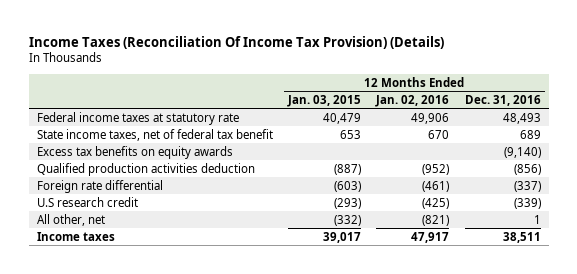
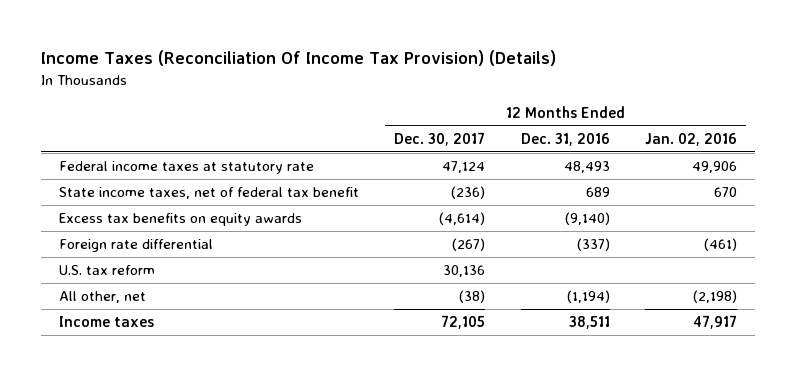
[286,94,361,107] Jan. 03, 2015 -> none
none -> [394,131,486,146] Dec. 30, 2017
[36,162,255,176] Qualified production activities deduction -> none
[36,196,138,207] U.S research credit -> none
none -> [58,265,155,276] U.S. tax reform
[422,214,450,226] (821) -> [693,290,738,304] (2,198)
[533,214,541,224] 1 -> [566,290,610,304] (1,194)

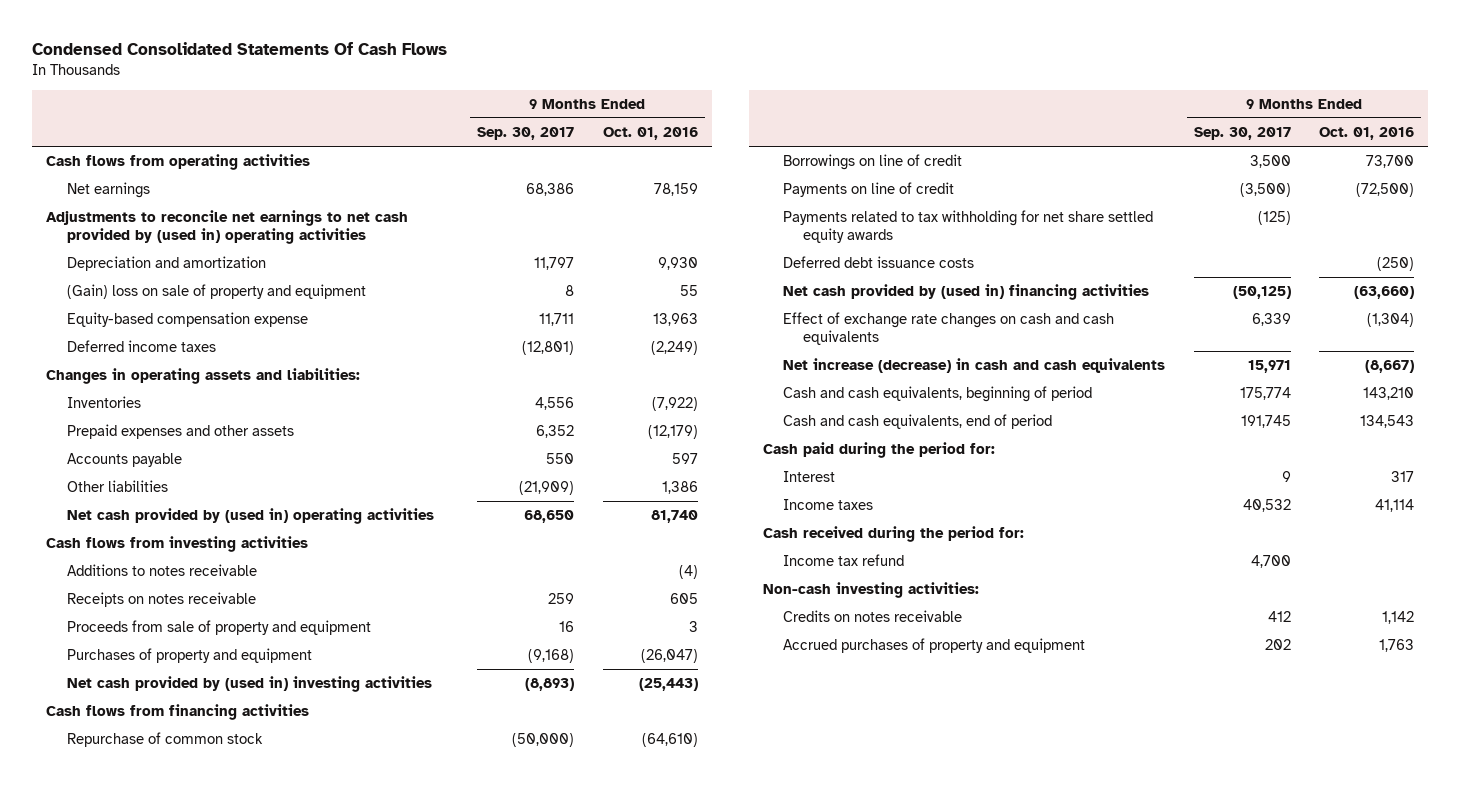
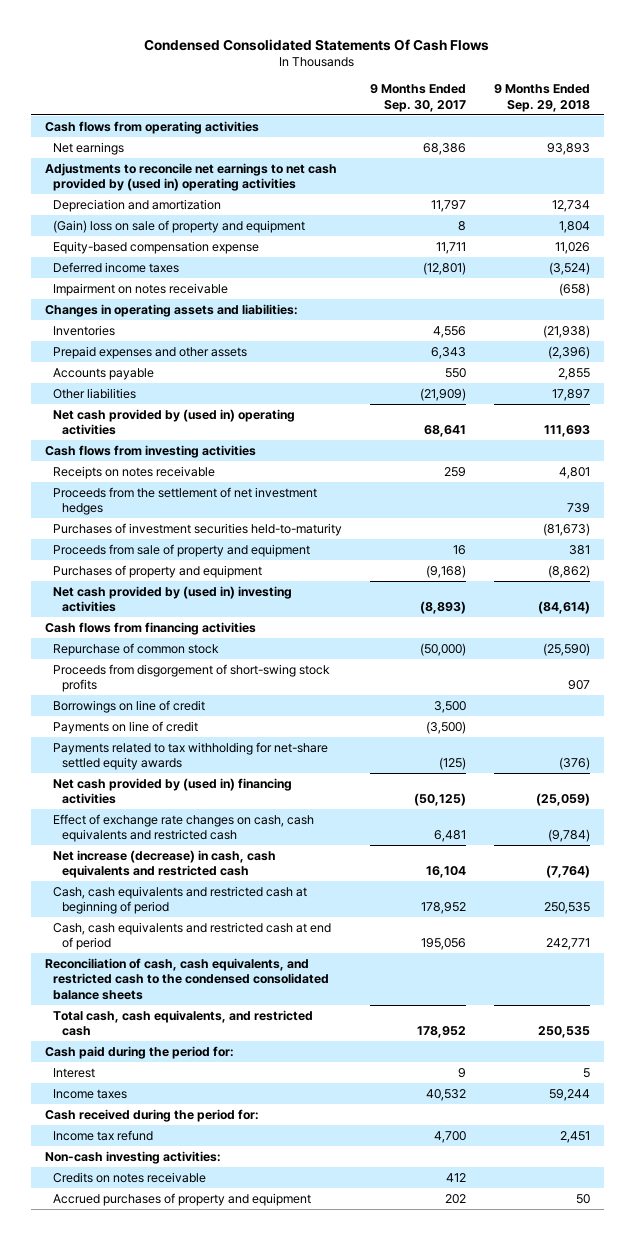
[602,127,698,141] Oct. 01, 2016 -> none
none -> [494,84,591,112] 9 Months Ended Sep. 29, 2018
none -> [53,282,229,296] Impairment on notes receivable
[536,425,575,439] 6,352 -> [431,346,467,359] 6,343
[524,510,575,524] 68,650 -> [424,425,467,438] 68,641
[66,564,257,577] Additions to notes receivable -> none
none -> [53,486,318,516] Proceeds from the settlement of net investment hedges
none -> [53,522,343,536] Purchases of investment securities held-to-maturity
none -> [53,663,331,693] Proceeds from disgorgement of short-swing stock profits
[783,256,975,269] Deferred debt issuance costs -> none
[783,210,1154,244] Payments related to tax withholding for net share settled equity awards -> [53,741,329,771] Payments related to tax withholding for net-share settled equity awards
[783,312,1115,346] Effect of exchange rate changes on cash and cash equivalents -> [53,813,315,843] Effect of exchange rate changes on cash, cash equivalents and restricted cash
[1251,313,1291,327] 6,339 -> [434,830,467,843] 6,481
[783,358,1166,374] Net increase (decrease) in cash and cash equivalents -> [53,849,277,879] Net increase (decrease) in cash, cash equivalents and restricted cash
[1247,360,1291,374] 15,971 -> [426,866,467,879] 16,104
[783,386,1093,403] Cash and cash equivalents, beginning of period -> [53,885,308,915] Cash, cash equivalents and restricted cash at beginning of period
[1239,387,1291,401] 175,774 -> [421,902,467,915] 178,952
[783,414,1053,430] Cash and cash equivalents, end of period -> [53,921,332,951] Cash, cash equivalents and restricted cash at end of period
[1240,415,1291,429] 191,745 -> [421,938,467,951] 195,056
none -> [44,957,330,1000] Reconciliation of cash, cash equivalents, and restricted cash to the condensed consolidated balance sheets
none -> [53,1009,314,1037] Total cash, cash equivalents, and restricted cash

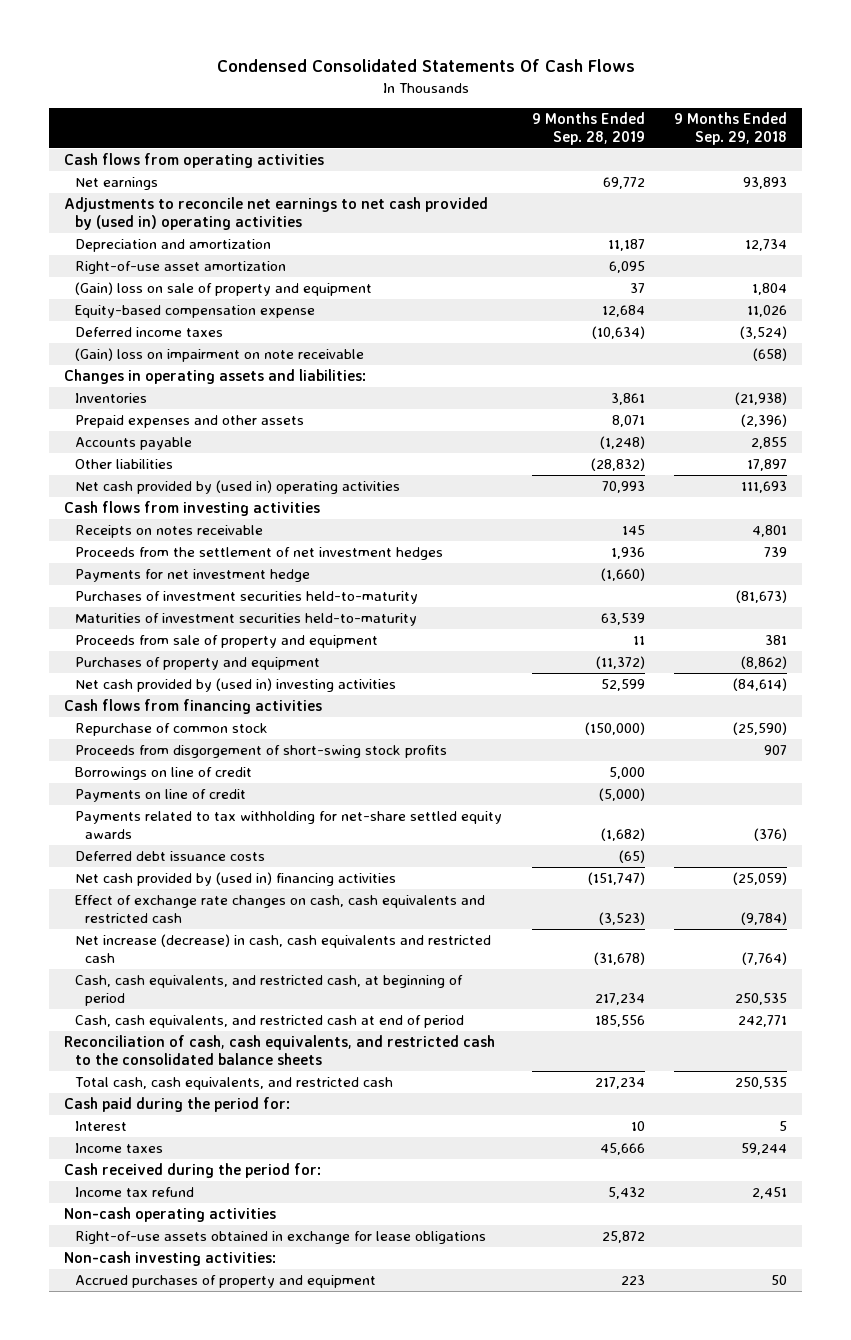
[370,84,467,112] 9 Months Ended Sep. 30, 2017 -> none
none -> [531,111,645,145] 9 Months Ended Sep. 28, 2019
none -> [74,261,286,275] Right-of-use asset amortization
[53,282,229,296] Impairment on notes receivable -> [74,348,364,363] (Gain) loss on impairment on note receivable
none -> [74,569,310,583] Payments for net investment hedge
none -> [74,613,417,627] Maturities of investment securities held-to-maturity
none -> [74,851,265,862] Deferred debt issuance costs
[53,885,308,915] Cash, cash equivalents and restricted cash at beginning of period -> [74,975,463,1006] Cash, cash equivalents, and restricted cash, at beginning of period
[53,921,332,951] Cash, cash equivalents and restricted cash at end of period -> [74,1015,464,1029] Cash, cash equivalents, and restricted cash at end of period
[44,957,330,1000] Reconciliation of cash, cash equivalents, and restricted cash to the condensed consolidated balance sheets -> [63,1035,495,1065] Reconciliation of cash, cash equivalents, and restricted cash to the consolidated balance sheets
none -> [63,1207,276,1223] Non-cash operating activities
none -> [74,1231,486,1245] Right-of-use assets obtained in exchange for lease obligations
[53,1171,207,1183] Credits on notes receivable -> none

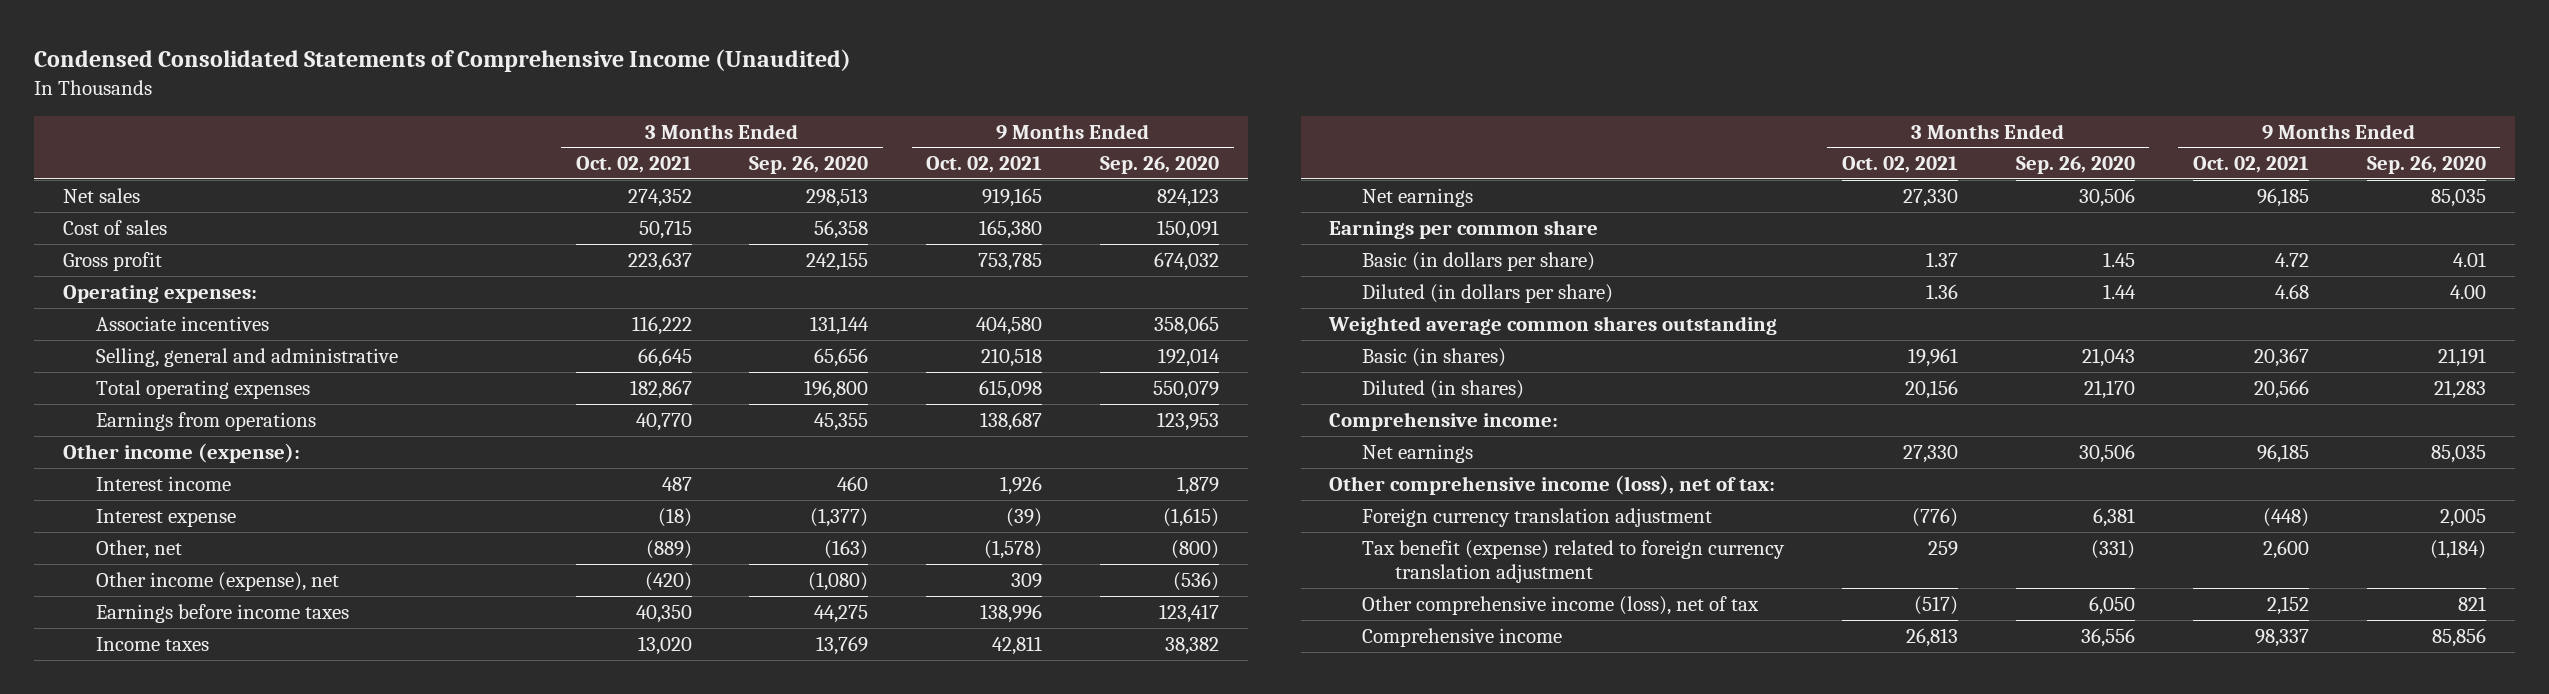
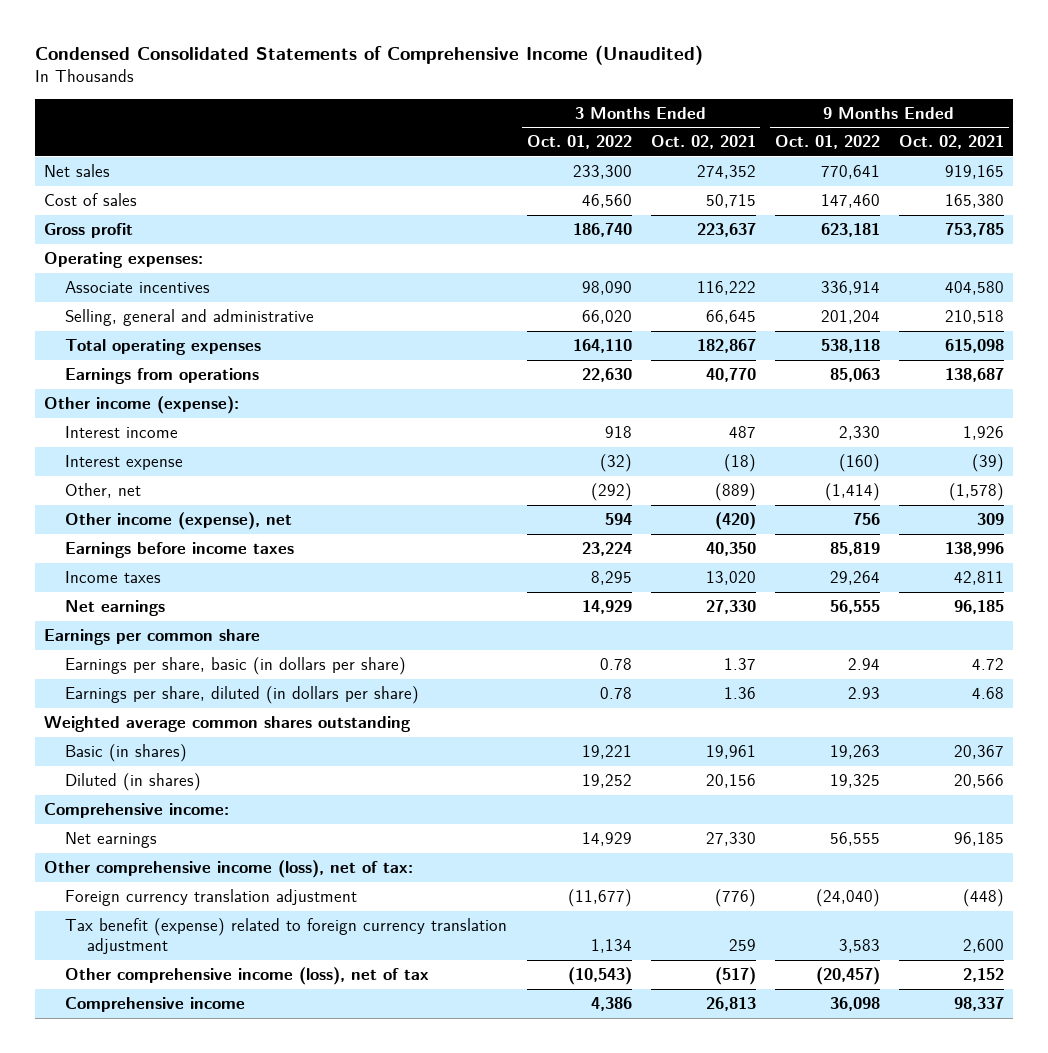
[749,156,869,175] Sep. 26, 2020 -> none
[1100,156,1220,175] Sep. 26, 2020 -> none
none -> [526,135,632,150] Oct. 01, 2022
none -> [774,135,880,150] Oct. 01, 2022
[1362,251,1596,271] Basic (in dollars per share) -> [65,657,407,676] Earnings per share, basic (in dollars per share)
[1362,283,1614,303] Diluted (in dollars per share) -> [65,686,420,705] Earnings per share, diluted (in dollars per share)

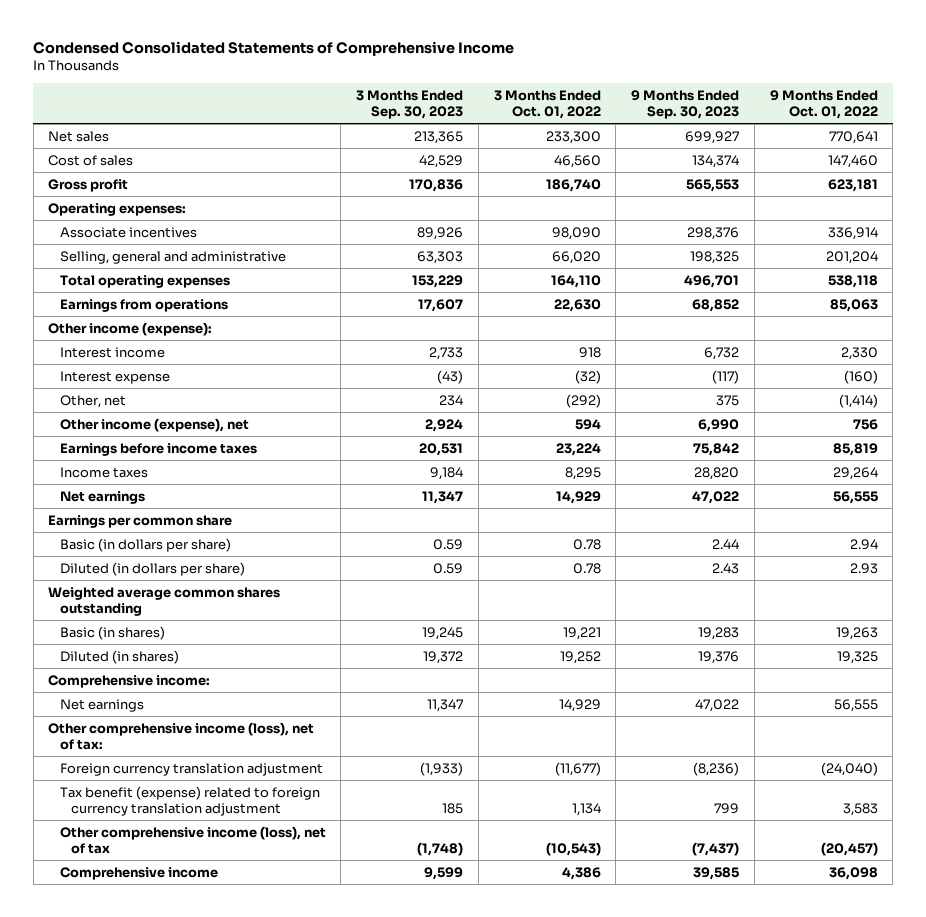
[34,45,703,66] Condensed Consolidated Statements of Comprehensive Income (Unaudited) -> [33,41,515,57] Condensed Consolidated Statements of Comprehensive Income
[650,135,756,150] Oct. 02, 2021 -> none
[898,135,1004,150] Oct. 02, 2021 -> none
none -> [356,89,464,119] 3 Months Ended Sep. 30, 2023
none -> [631,89,740,119] 9 Months Ended Sep. 30, 2023
[65,657,407,676] Earnings per share, basic (in dollars per share) -> [59,537,231,552] Basic (in dollars per share)
[65,686,420,705] Earnings per share, diluted (in dollars per share) -> [59,561,245,576] Diluted (in dollars per share)

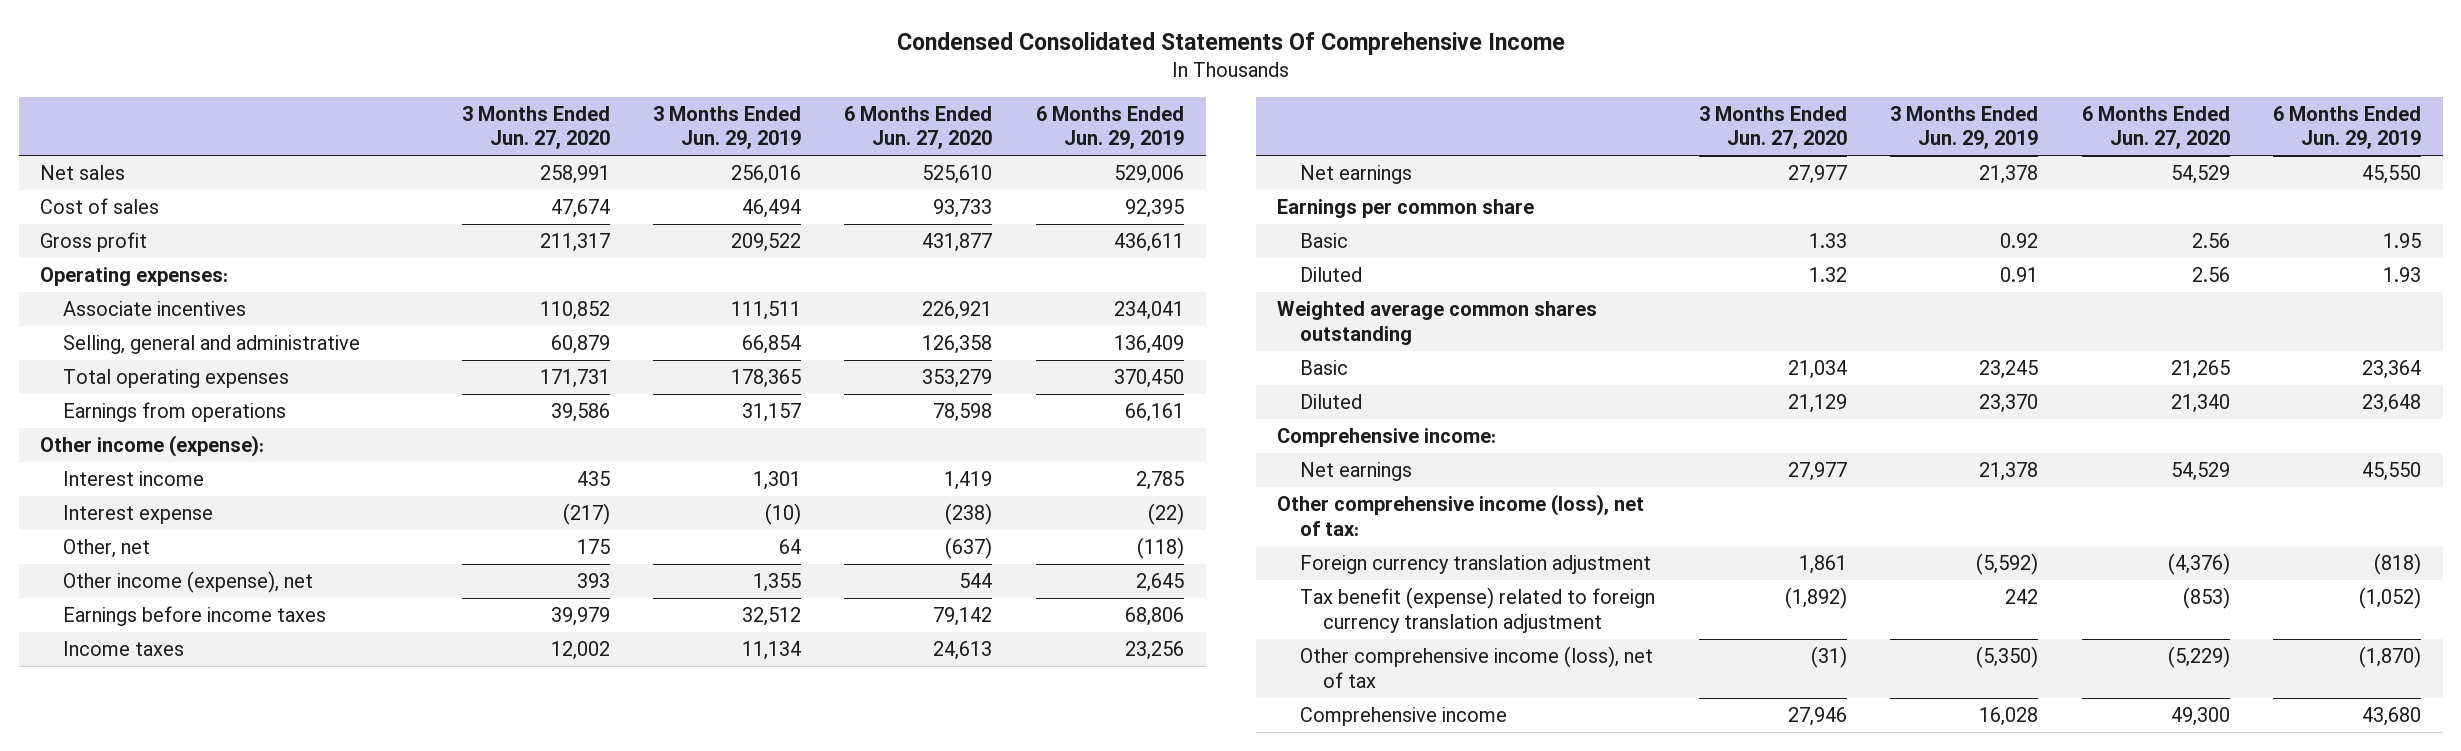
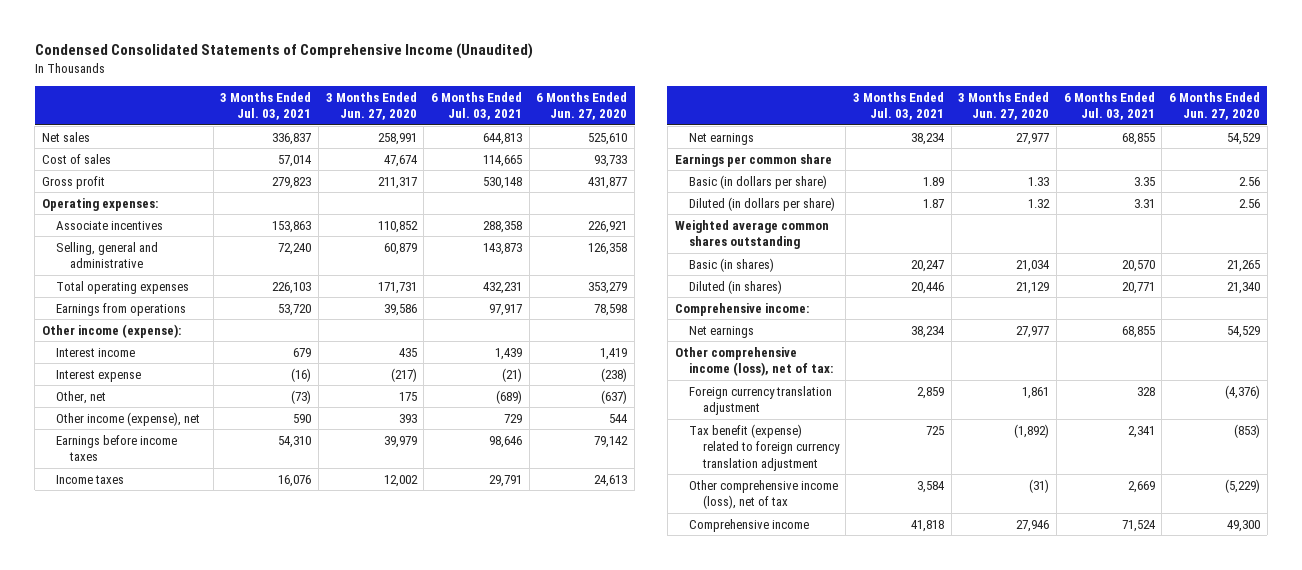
[896,31,1565,55] Condensed Consolidated Statements Of Comprehensive Income -> [34,43,533,60] Condensed Consolidated Statements of Comprehensive Income (Unaudited)
[653,105,802,150] 3 Months Ended Jun. 29, 2019 -> none
[1035,105,1184,150] 6 Months Ended Jun. 29, 2019 -> none
none -> [220,91,312,121] 3 Months Ended Jul. 03, 2021
none -> [431,91,523,121] 6 Months Ended Jul. 03, 2021
[1300,233,1349,249] Basic -> [688,174,827,189] Basic (in dollars per share)
[1300,267,1363,283] Diluted -> [688,196,835,211] Diluted (in dollars per share)
[1300,360,1349,376] Basic -> [688,257,774,272] Basic (in shares)
[1300,394,1363,410] Diluted -> [688,279,782,294] Diluted (in shares)

